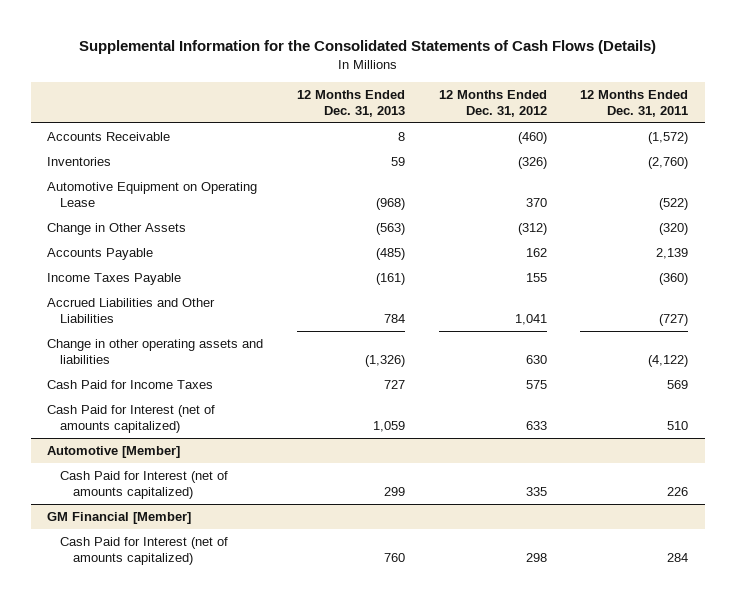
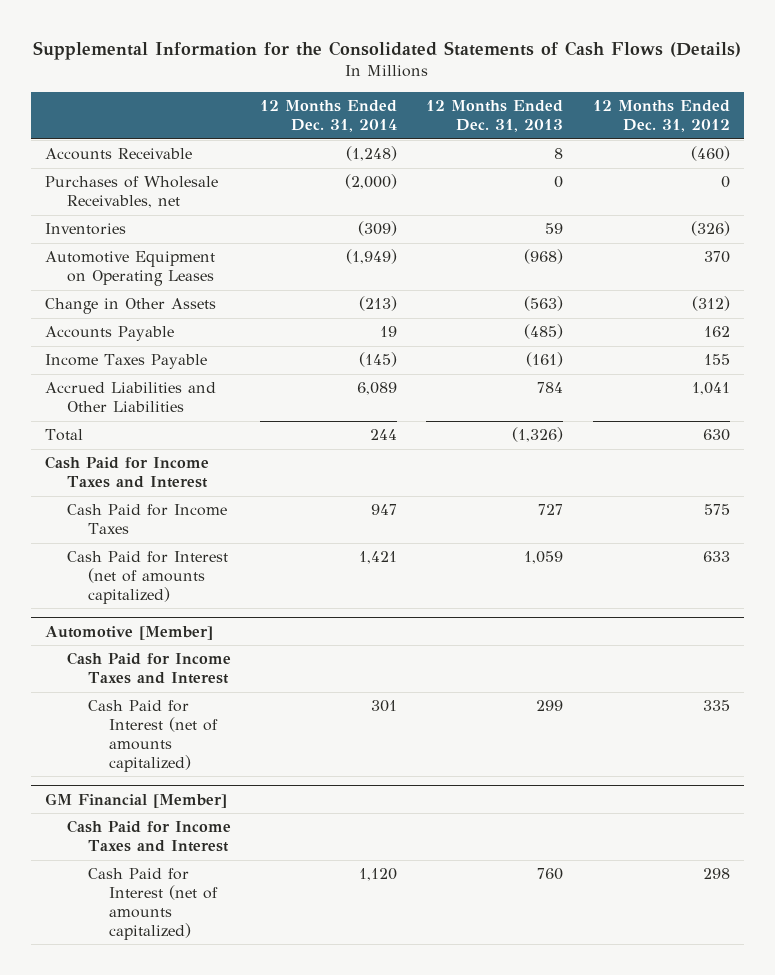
[580,90,689,117] 12 Months Ended Dec. 31, 2011 -> none
none -> [259,100,397,133] 12 Months Ended Dec. 31, 2014
none -> [45,176,219,209] Purchases of Wholesale Receivables, net
[47,181,258,207] Automotive Equipment on Operating Lease -> [45,251,216,287] Automotive Equipment on Operating Leases
[47,338,264,364] Change in other operating assets and liabilities -> [45,429,84,442] Total
none -> [45,456,210,489] Cash Paid for Income Taxes and Interest
none -> [66,652,231,685] Cash Paid for Income Taxes and Interest
none -> [66,820,231,853] Cash Paid for Income Taxes and Interest

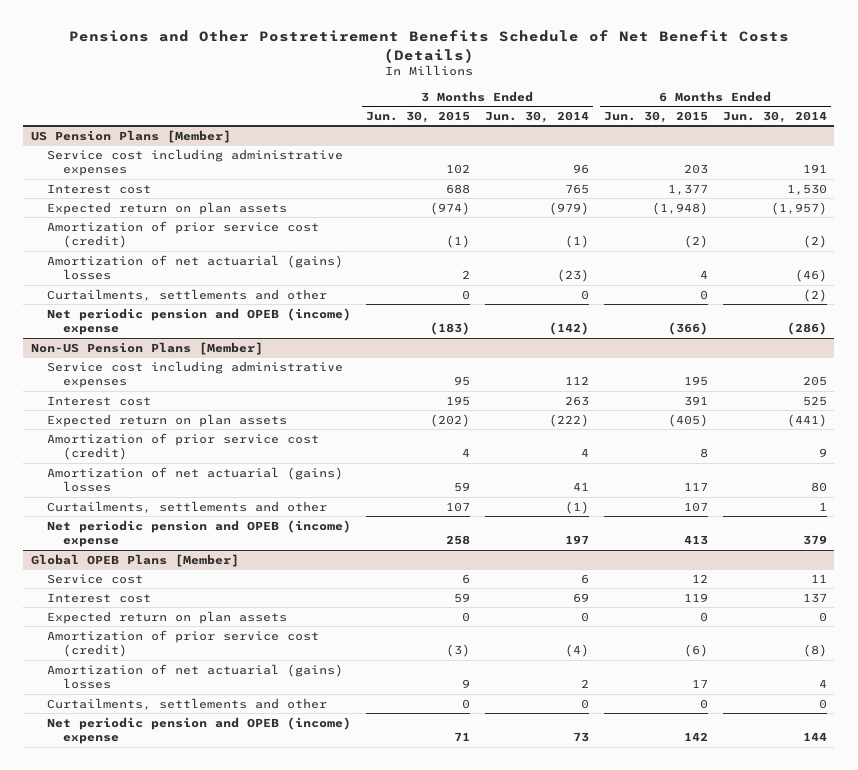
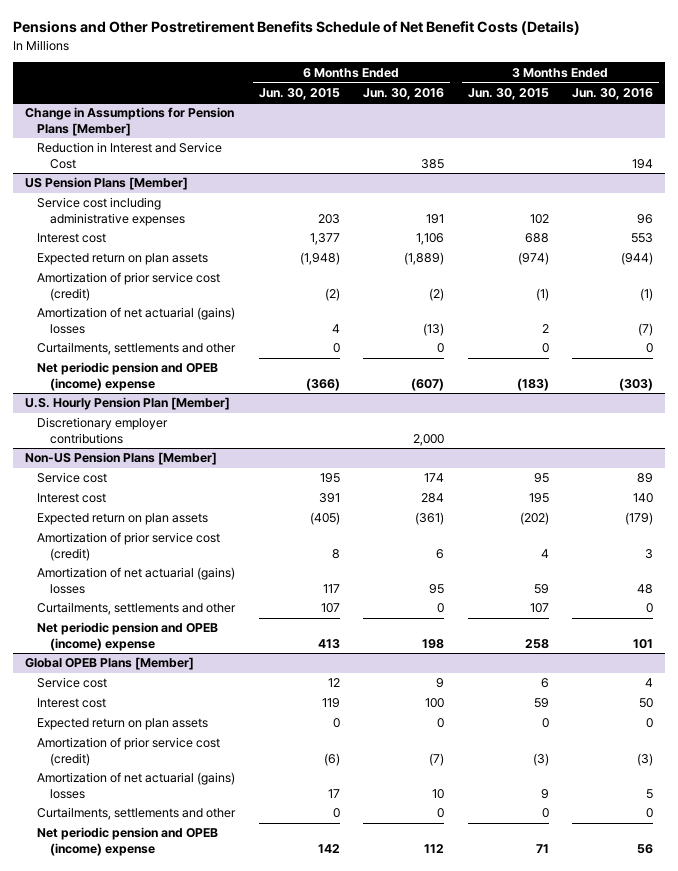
[484,110,589,123] Jun. 30, 2014 -> none
[722,110,827,123] Jun. 30, 2014 -> none
none -> [363,87,445,100] Jun. 30, 2016
none -> [572,87,654,100] Jun. 30, 2016
none -> [24,107,234,136] Change in Assumptions for Pension Plans [Member]
none -> [37,142,223,169] Reduction in Interest and Service Cost
none -> [24,397,230,411] U.S. Hourly Pension Plan [Member]
none -> [37,417,169,444] Discretionary employer contributions
[46,360,343,389] Service cost including administrative expenses -> [37,472,108,484] Service cost

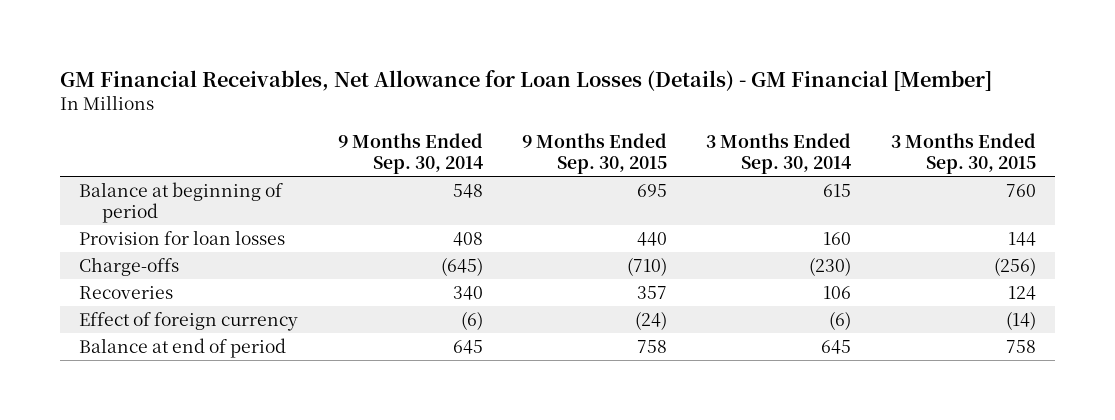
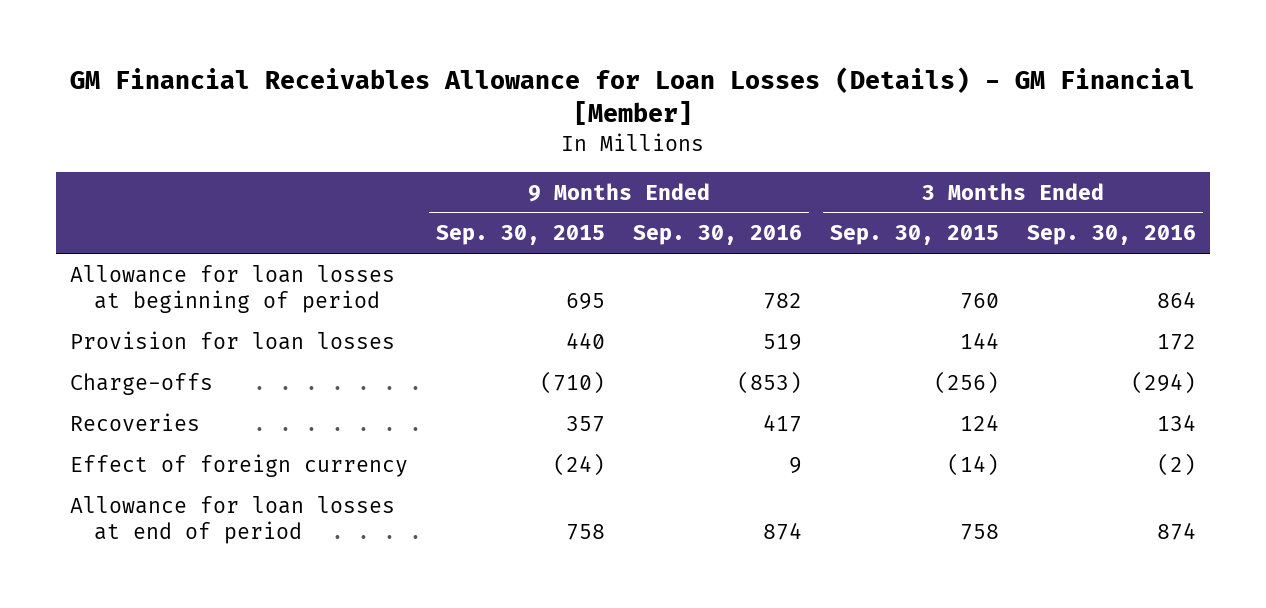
[59,69,992,91] GM Financial Receivables, Net Allowance for Loan Losses (Details) - GM Financial [Member] -> [69,67,1195,126] GM Financial Receivables Allowance for Loan Losses (Details) - GM Financial [Member]
[337,132,483,175] 9 Months Ended Sep. 30, 2014 -> none
[706,132,852,175] 3 Months Ended Sep. 30, 2014 -> none
none -> [632,225,802,246] Sep. 30, 2016
none -> [1026,225,1196,246] Sep. 30, 2016
[79,181,284,224] Balance at beginning of period -> [70,264,396,313] Allowance for loan losses at beginning of period
[79,337,287,358] Balance at end of period -> [70,495,396,544] Allowance for loan losses at end of period

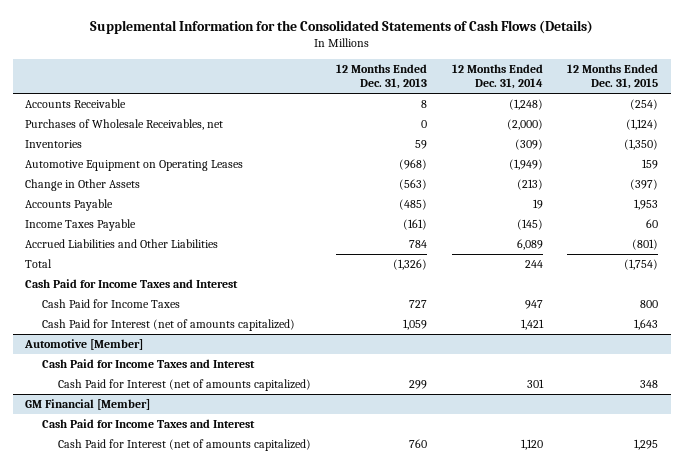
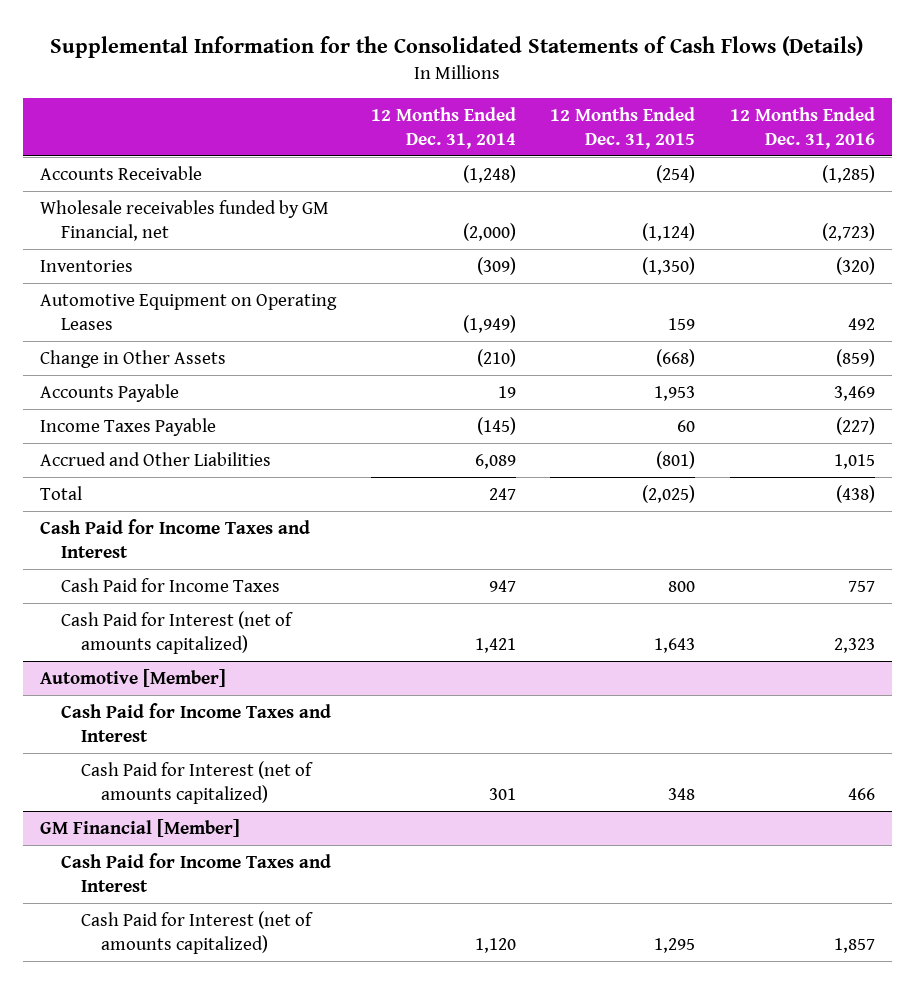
[335,64,427,90] 12 Months Ended Dec. 31, 2013 -> none
none -> [729,106,875,149] 12 Months Ended Dec. 31, 2016
[25,118,224,130] Purchases of Wholesale Receivables, net -> [40,199,330,241] Wholesale receivables funded by GM Financial, net
[516,178,543,190] (213) -> [476,348,516,367] (210)
[630,178,659,190] (397) -> [656,348,696,367] (668)
[25,238,219,248] Accrued Liabilities and Other Liabilities -> [40,451,272,466] Accrued and Other Liabilities
[524,259,543,268] 244 -> [488,487,516,500] 247
[624,258,659,270] (1,754) -> [642,484,696,503] (2,025)

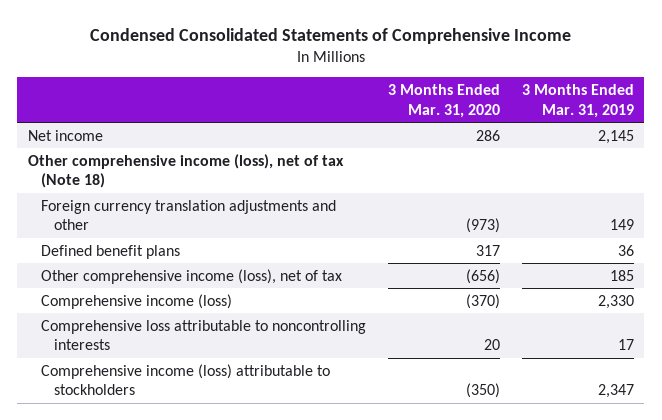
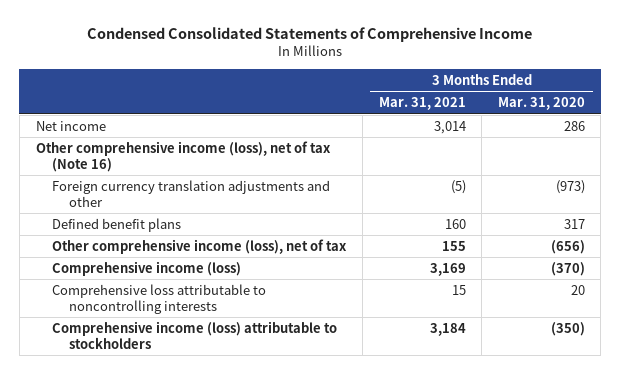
[521,83,634,118] 3 Months Ended Mar. 31, 2019 -> none
none -> [378,97,466,111] Mar. 31, 2021
[27,153,344,189] Other comprehensive income (loss), net of tax (Note 18) -> [35,140,331,172] Other comprehensive income (loss), net of tax (Note 16)

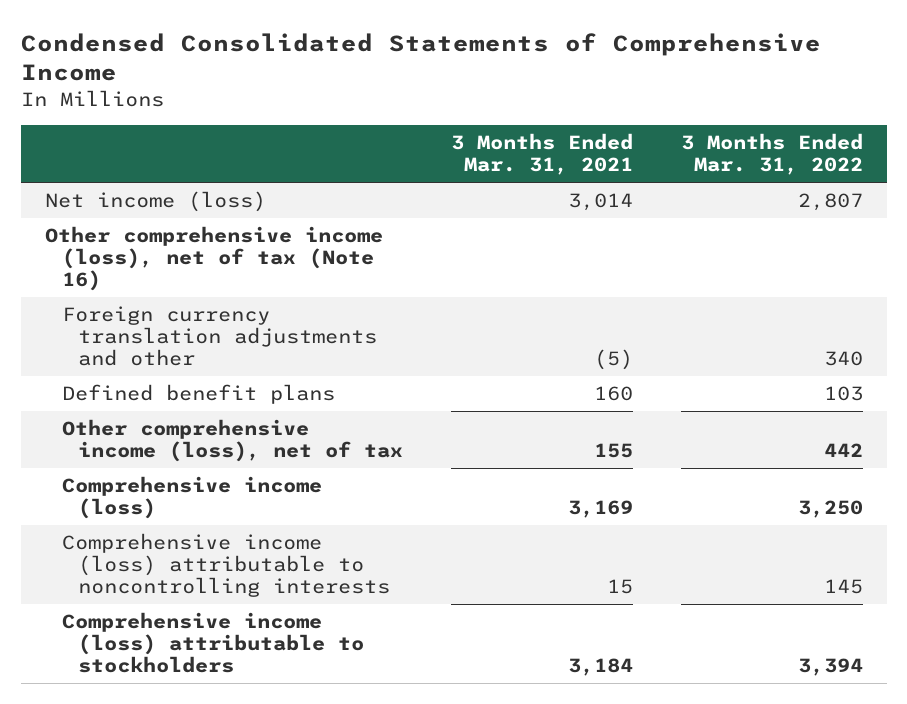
[497,97,585,111] Mar. 31, 2020 -> none
none -> [680,133,863,176] 3 Months Ended Mar. 31, 2022
[35,120,106,131] Net income -> [44,191,266,213] Net income (loss)
[52,283,267,314] Comprehensive loss attributable to noncontrolling interests -> [61,533,391,598] Comprehensive income (loss) attributable to noncontrolling interests

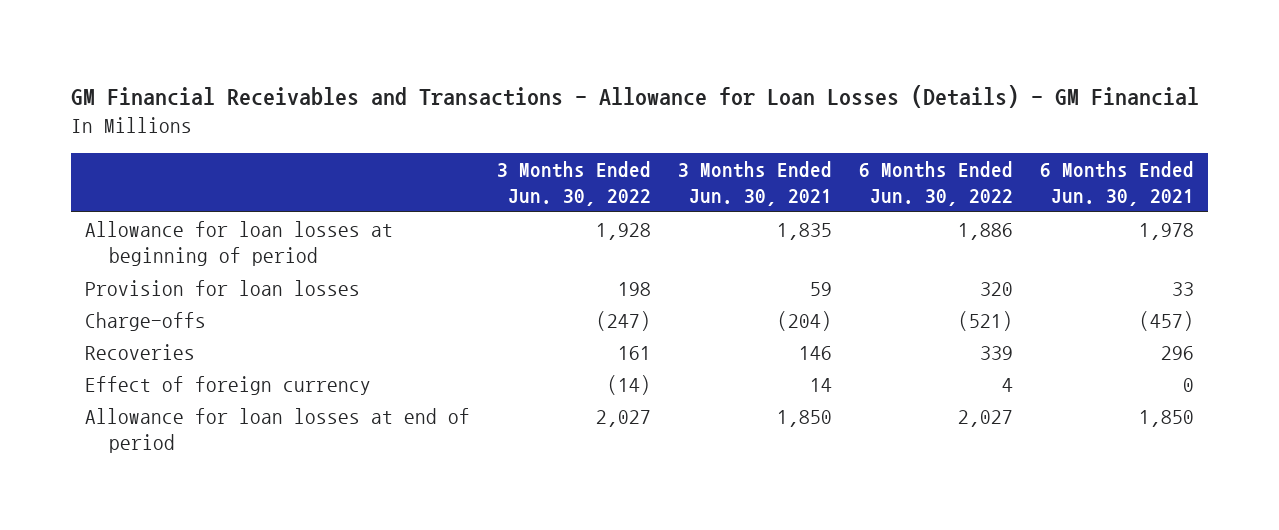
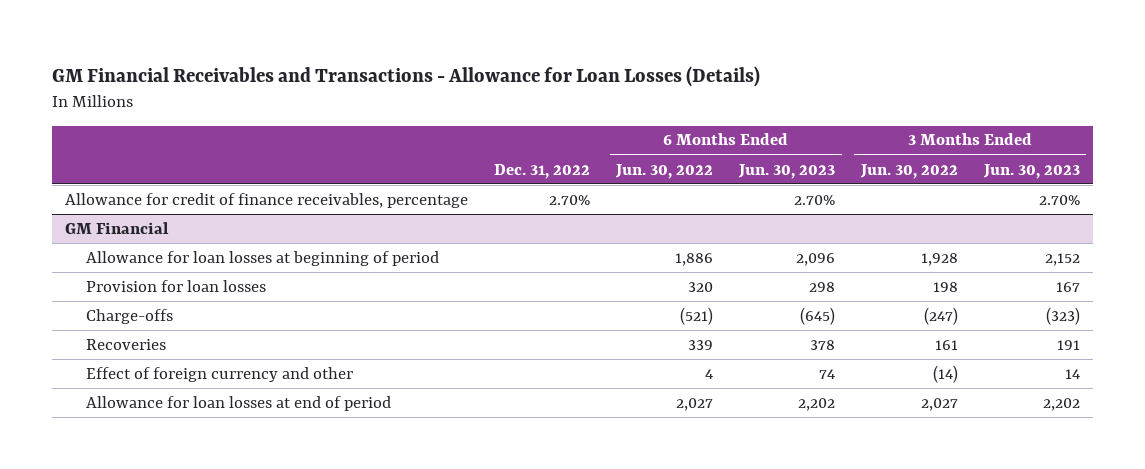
[71,84,1200,108] GM Financial Receivables and Transactions - Allowance for Loan Losses (Details) - GM Financial -> [52,65,761,87] GM Financial Receivables and Transactions - Allowance for Loan Losses (Details)
[678,160,833,207] 3 Months Ended Jun. 30, 2021 -> none
[1040,160,1195,207] 6 Months Ended Jun. 30, 2021 -> none
none -> [494,163,591,179] Dec. 31, 2022
none -> [738,163,836,179] Jun. 30, 2023
none -> [982,163,1080,179] Jun. 30, 2023
none -> [65,192,469,208] Allowance for credit of finance receivables, percentage
none -> [65,221,170,234] GM Financial
[84,375,371,395] Effect of foreign currency -> [86,366,354,382] Effect of foreign currency and other

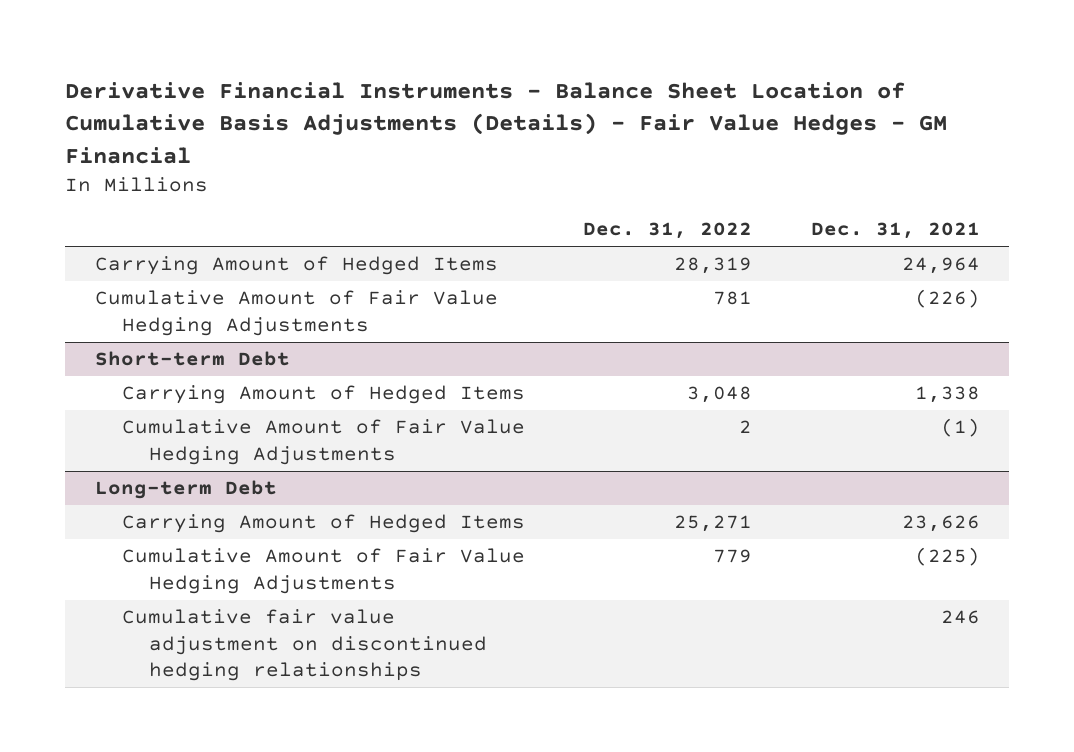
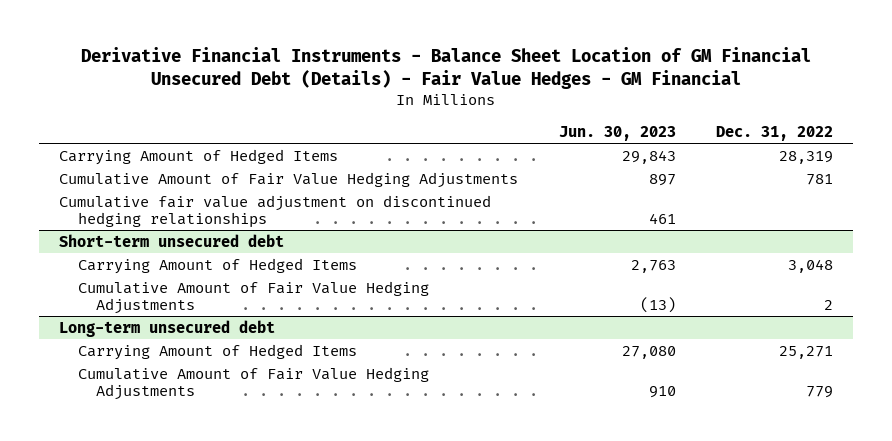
[65,81,948,164] Derivative Financial Instruments - Balance Sheet Location of Cumulative Basis Adjustments (Details) - Fair Value Hedges - GM Financial -> [81,47,812,90] Derivative Financial Instruments - Balance Sheet Location of GM Financial Unsecured Debt (Details) - Fair Value Hedges - GM Financial
[810,222,980,240] Dec. 31, 2021 -> none
none -> [558,125,676,141] Jun. 30, 2023
none -> [59,194,492,228] Cumulative fair value adjustment on discontinued hedging relationships
[94,351,290,367] Short-term Debt -> [59,233,285,247] Short-term unsecured debt
[94,480,277,500] Long-term Debt -> [59,319,276,337] Long-term unsecured debt
[121,609,487,682] Cumulative fair value adjustment on discontinued hedging relationships -> none

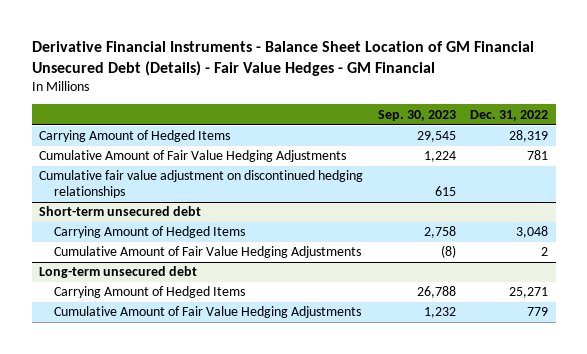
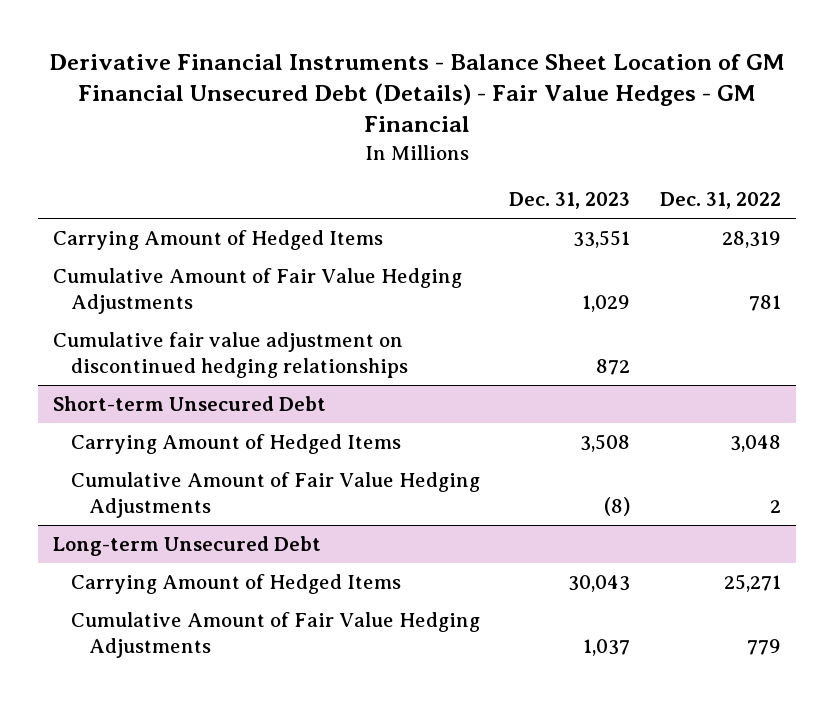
[377,109,456,121] Sep. 30, 2023 -> none
none -> [509,192,631,210] Dec. 31, 2023
[38,206,201,217] Short-term unsecured debt -> [52,396,326,412] Short-term Unsecured Debt
[38,266,197,279] Long-term unsecured debt -> [52,536,321,557] Long-term Unsecured Debt

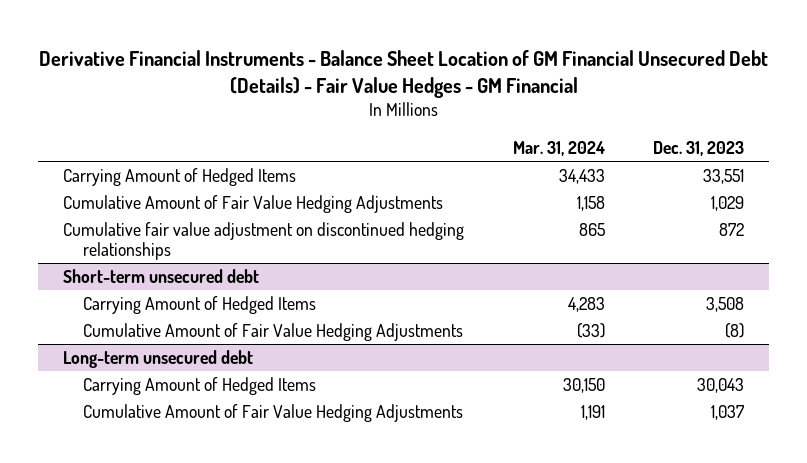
[660,192,782,210] Dec. 31, 2022 -> none
none -> [512,140,605,156] Mar. 31, 2024
[52,396,326,412] Short-term Unsecured Debt -> [62,268,259,283] Short-term unsecured debt
[52,536,321,557] Long-term Unsecured Debt -> [62,349,253,368] Long-term unsecured debt

